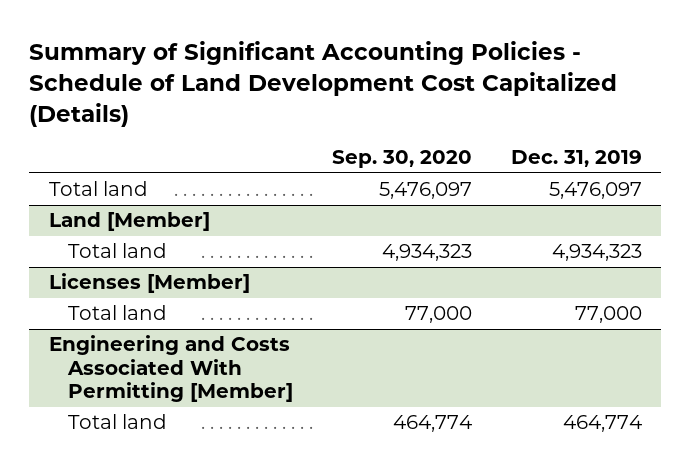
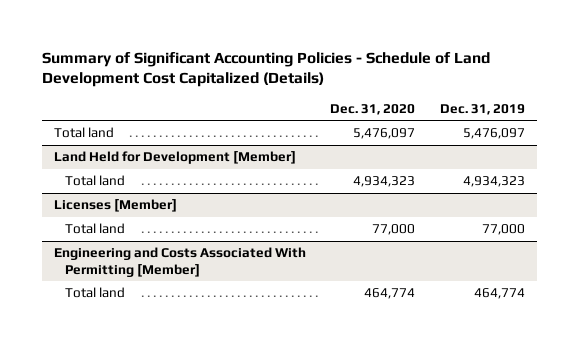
[332,150,473,169] Sep. 30, 2020 -> none
none -> [330,103,416,115] Dec. 31, 2020
[48,212,210,232] Land [Member] -> [54,151,297,165] Land Held for Development [Member]

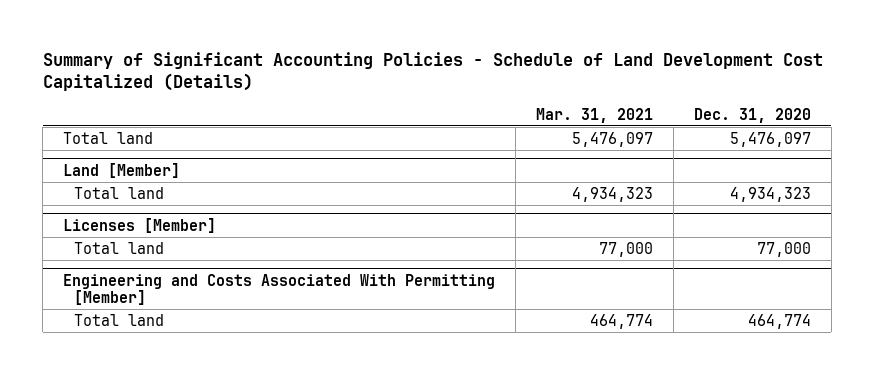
[439,103,525,115] Dec. 31, 2019 -> none
none -> [536,107,654,123] Mar. 31, 2021
[54,151,297,165] Land Held for Development [Member] -> [63,162,181,178] Land [Member]

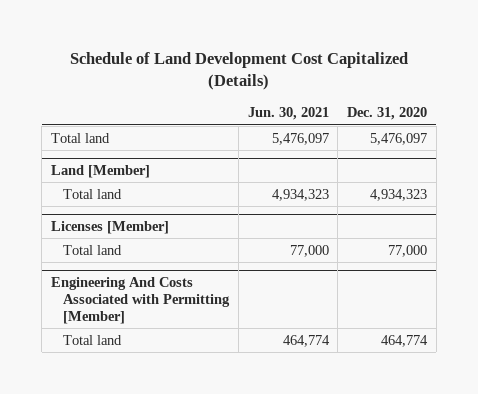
[42,51,823,92] Summary of Significant Accounting Policies - Schedule of Land Development Cost Capitalized (Details) -> [70,52,409,91] Schedule of Land Development Cost Capitalized (Details)
[536,107,654,123] Mar. 31, 2021 -> none
none -> [247,107,329,121] Jun. 30, 2021
[63,273,496,305] Engineering and Costs Associated With Permitting [Member] -> [51,277,231,325] Engineering And Costs Associated with Permitting [Member]

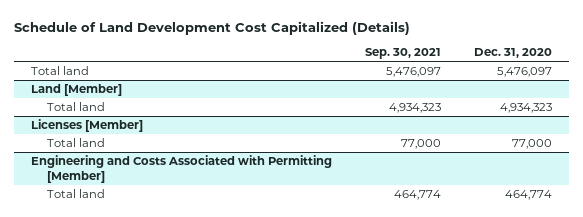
[247,107,329,121] Jun. 30, 2021 -> none
none -> [365,48,442,60] Sep. 30, 2021
[51,277,231,325] Engineering And Costs Associated with Permitting [Member] -> [30,155,332,183] Engineering and Costs Associated with Permitting [Member]

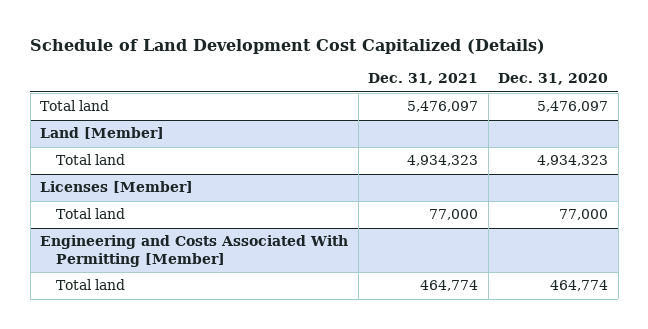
[365,48,442,60] Sep. 30, 2021 -> none
none -> [368,73,479,86] Dec. 31, 2021
[30,155,332,183] Engineering and Costs Associated with Permitting [Member] -> [40,235,349,267] Engineering and Costs Associated With Permitting [Member]

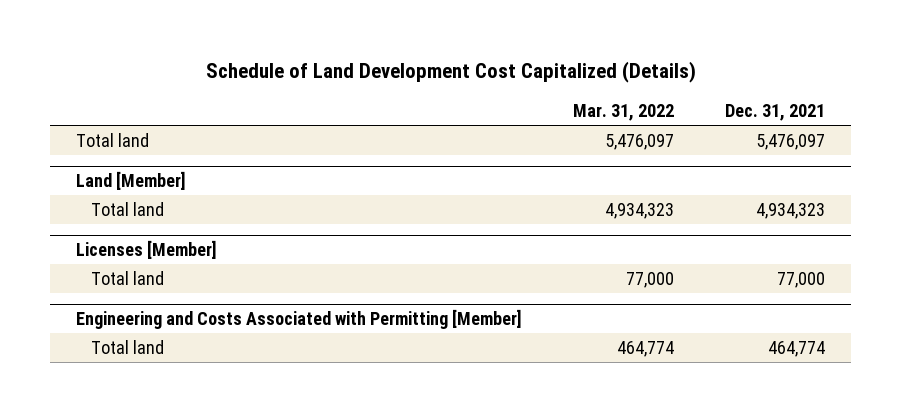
[498,73,609,86] Dec. 31, 2020 -> none
none -> [573,104,675,122] Mar. 31, 2022
[40,235,349,267] Engineering and Costs Associated With Permitting [Member] -> [75,309,522,330] Engineering and Costs Associated with Permitting [Member]

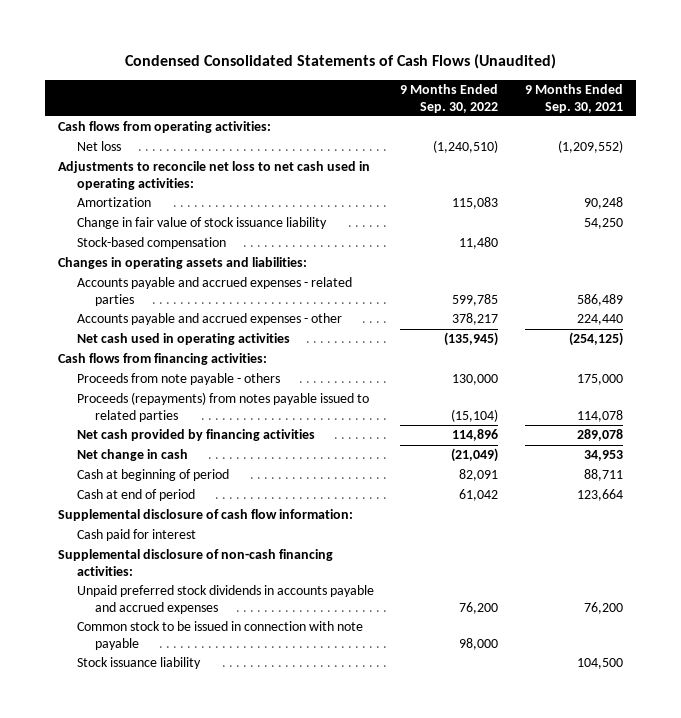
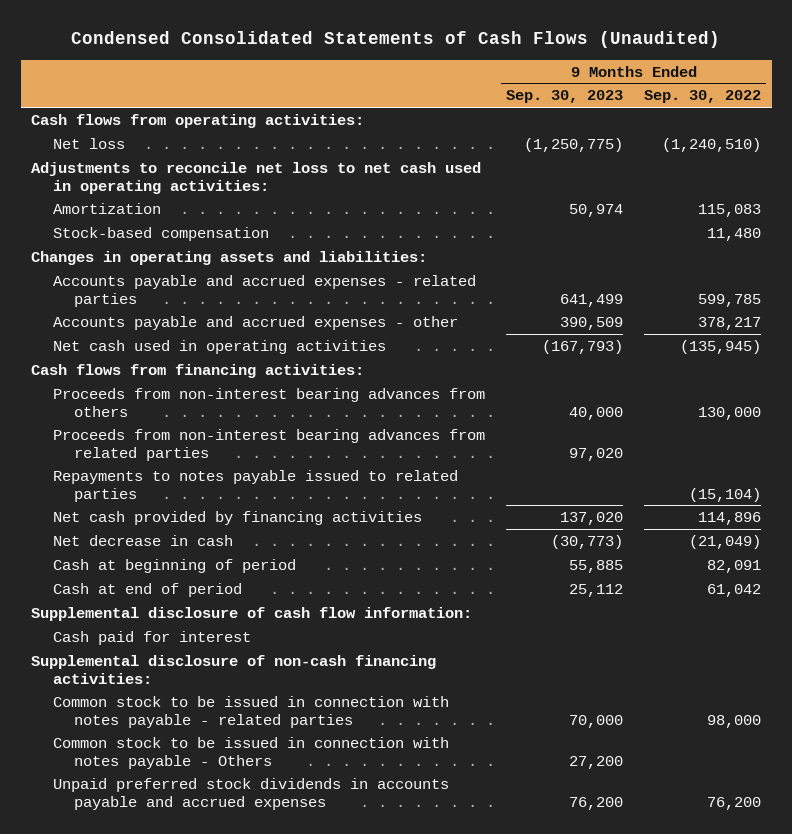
[525,84,624,113] 9 Months Ended Sep. 30, 2021 -> none
none -> [505,90,623,104] Sep. 30, 2023
[76,217,327,230] Change in fair value of stock issuance liability -> none
[76,373,280,386] Proceeds from note payable - others -> [52,387,485,417] Proceeds from non-interest bearing advances from others
none -> [52,428,485,461] Proceeds from non-interest bearing advances from related parties
[76,392,369,422] Proceeds (repayments) from notes payable issued to related parties -> [52,469,458,502] Repayments to notes payable issued to related parties
[76,449,188,462] Net change in cash -> [52,534,233,546] Net decrease in cash
none -> [52,695,449,728] Common stock to be issued in connection with notes payable - related parties
none -> [52,736,449,769] Common stock to be issued in connection with notes payable - Others
[76,621,363,650] Common stock to be issued in connection with note payable -> none
[76,657,201,670] Stock issuance liability -> none

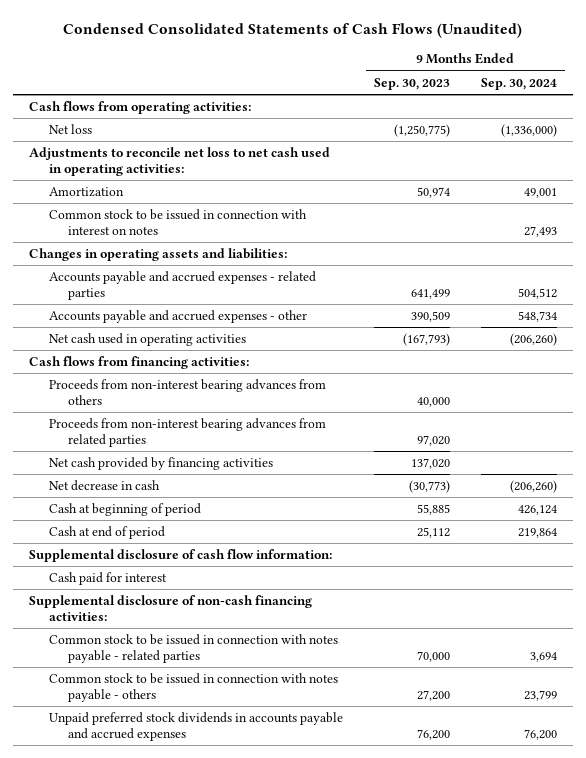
[644,90,762,104] Sep. 30, 2022 -> none
none -> [480,77,557,90] Sep. 30, 2024
[52,226,269,241] Stock-based compensation -> none
none -> [48,209,307,236] Common stock to be issued in connection with interest on notes
[52,469,458,502] Repayments to notes payable issued to related parties -> none
[52,736,449,769] Common stock to be issued in connection with notes payable - Others -> [48,673,338,703] Common stock to be issued in connection with notes payable - others

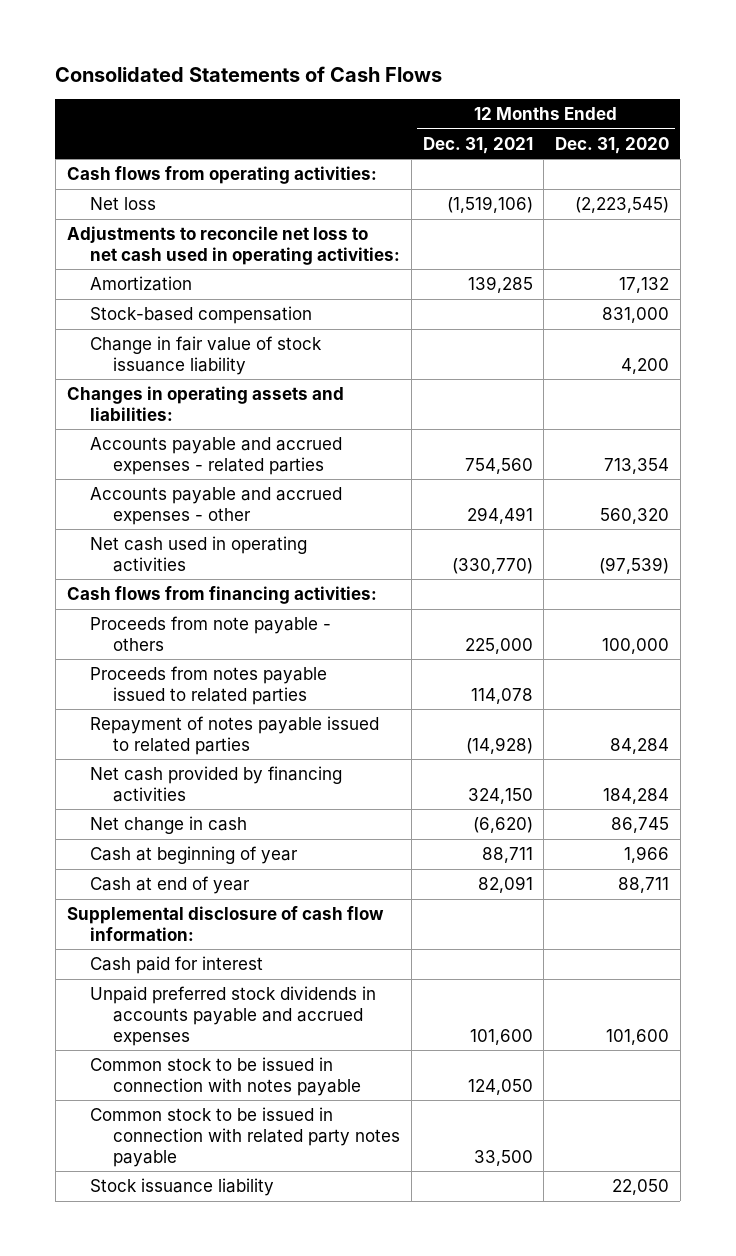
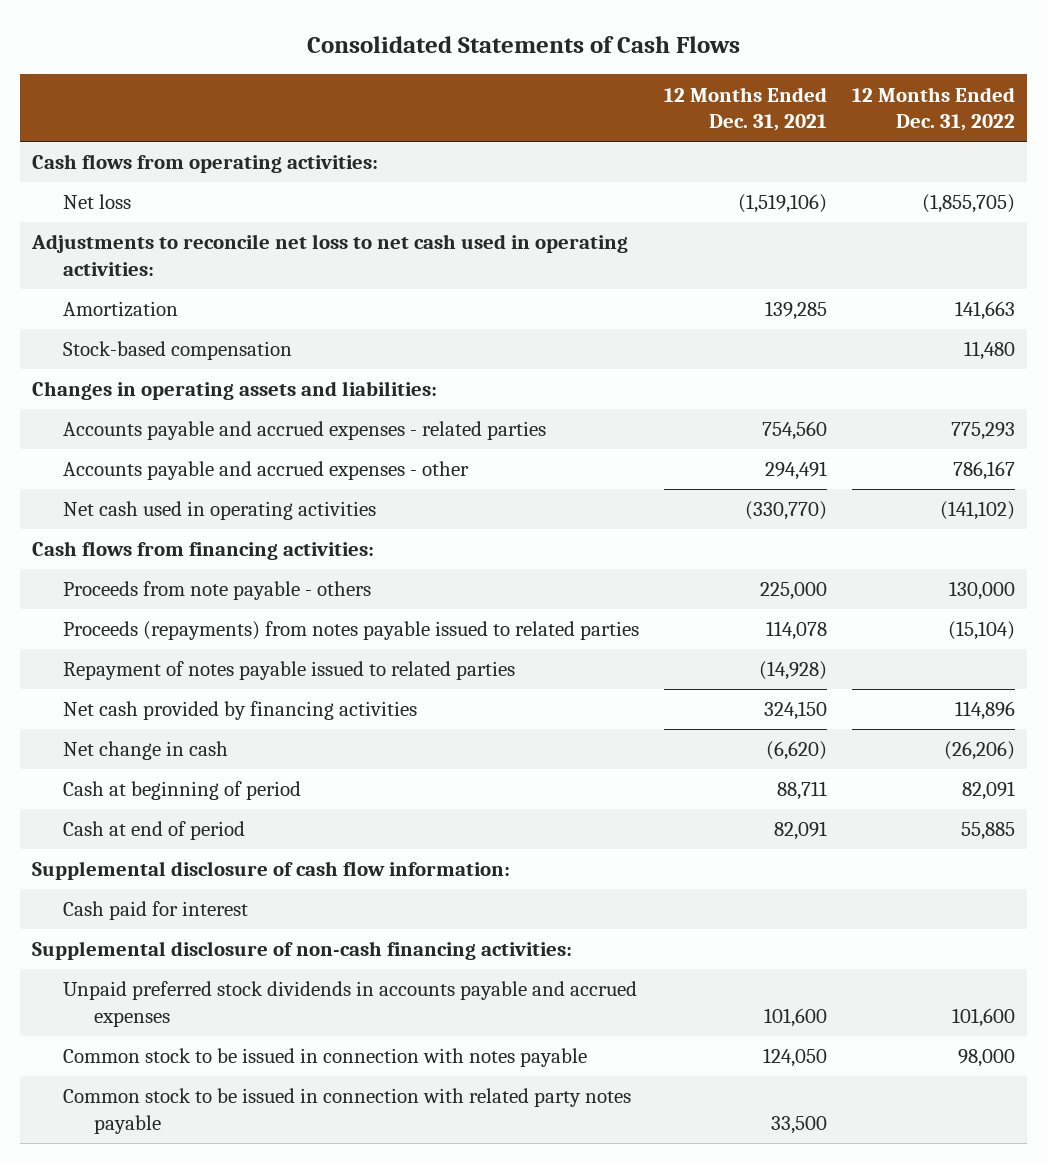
[555,136,670,154] Dec. 31, 2020 -> none
none -> [851,86,1015,132] 12 Months Ended Dec. 31, 2022
[89,336,322,375] Change in fair value of stock issuance liability -> none
[89,666,327,705] Proceeds from notes payable issued to related parties -> [63,621,640,641] Proceeds (repayments) from notes payable issued to related parties
[89,846,298,865] Cash at beginning of year -> [63,781,302,801] Cash at beginning of period
[89,876,250,895] Cash at end of year -> [63,821,246,841] Cash at end of period
none -> [32,941,573,961] Supplemental disclosure of non-cash financing activities:
[89,1178,274,1197] Stock issuance liability -> none

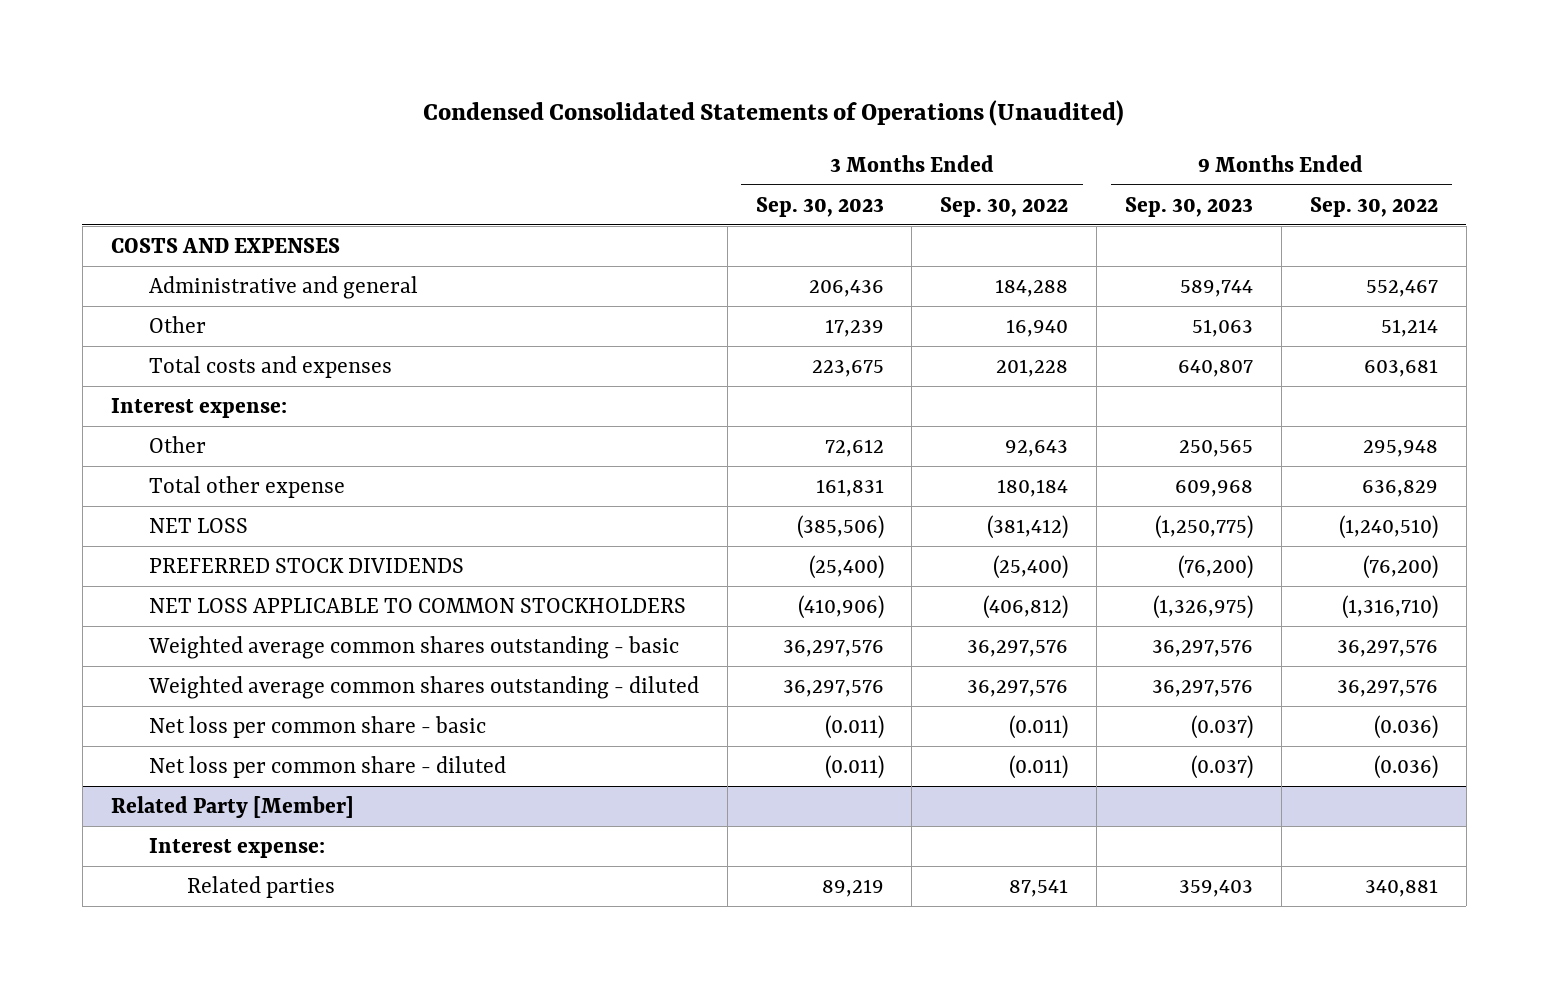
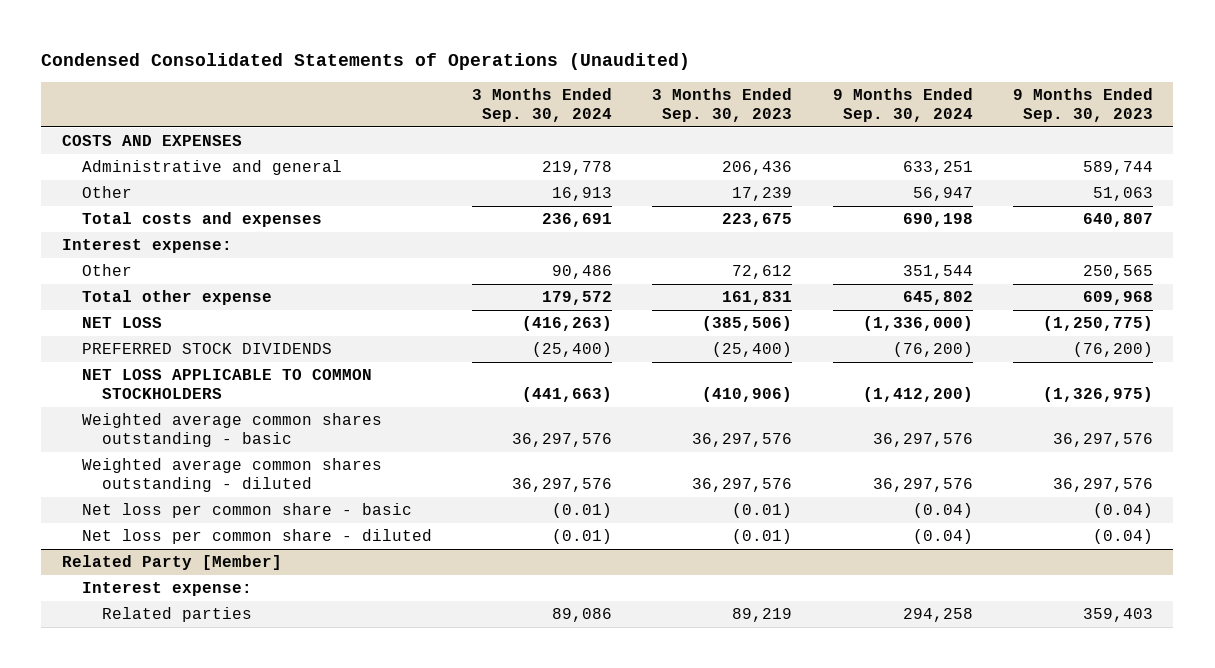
[940,196,1069,217] Sep. 30, 2022 -> none
[1309,196,1438,217] Sep. 30, 2022 -> none
none -> [472,87,613,123] 3 Months Ended Sep. 30, 2024
none -> [832,87,973,123] 9 Months Ended Sep. 30, 2024
[824,715,884,740] (0.011) -> [732,502,793,518] (0.01)
[1191,715,1254,740] (0.037) -> [1093,502,1154,518] (0.04)
[824,755,884,780] (0.011) -> [732,528,793,544] (0.01)
[1191,755,1254,780] (0.037) -> [1093,528,1154,544] (0.04)

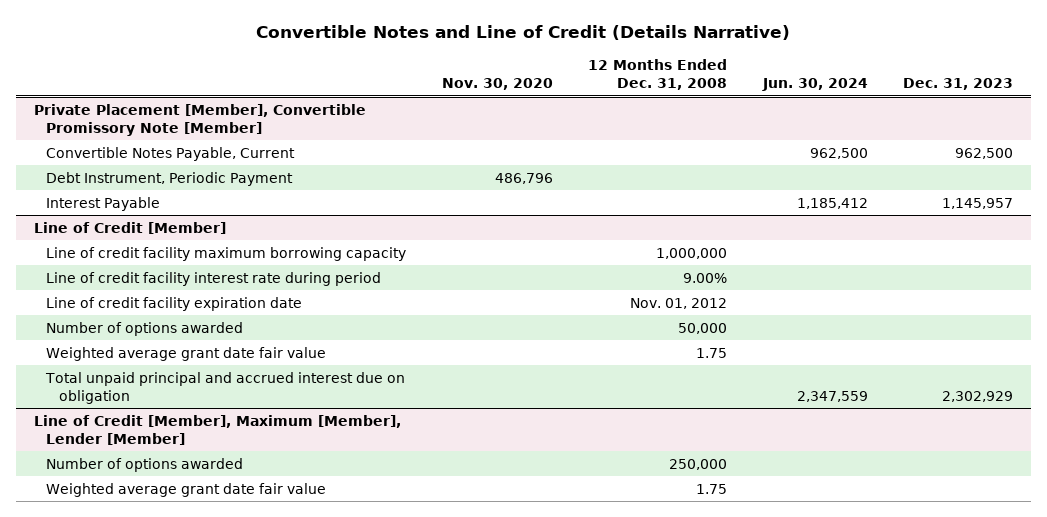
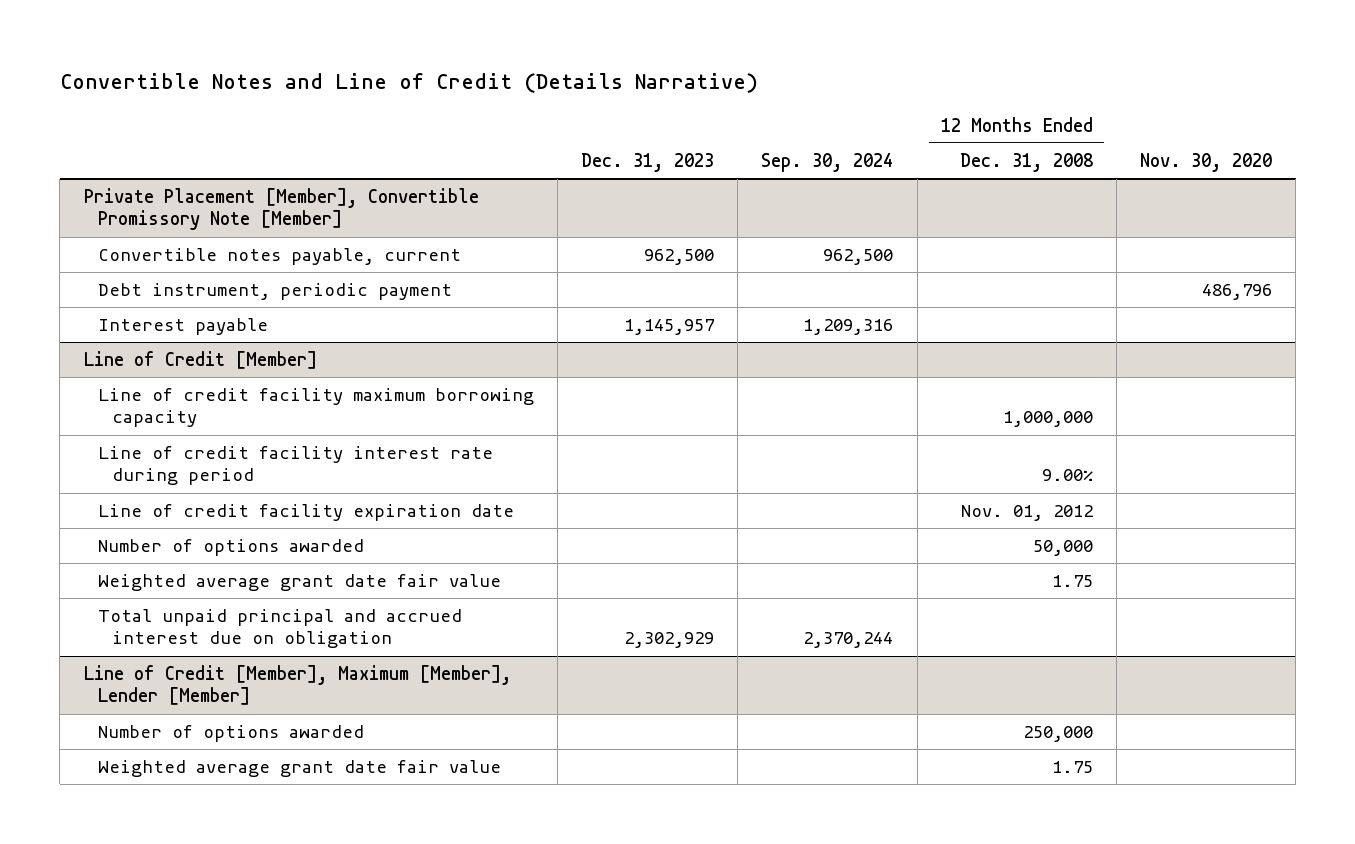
[761,77,868,91] Jun. 30, 2024 -> none
none -> [761,153,894,173] Sep. 30, 2024
[46,146,296,161] Convertible Notes Payable, Current -> [97,248,461,266] Convertible notes payable, current
[46,171,294,186] Debt Instrument, Periodic Payment -> [97,283,452,301] Debt instrument, periodic payment
[46,196,161,211] Interest Payable -> [97,318,268,336] Interest payable

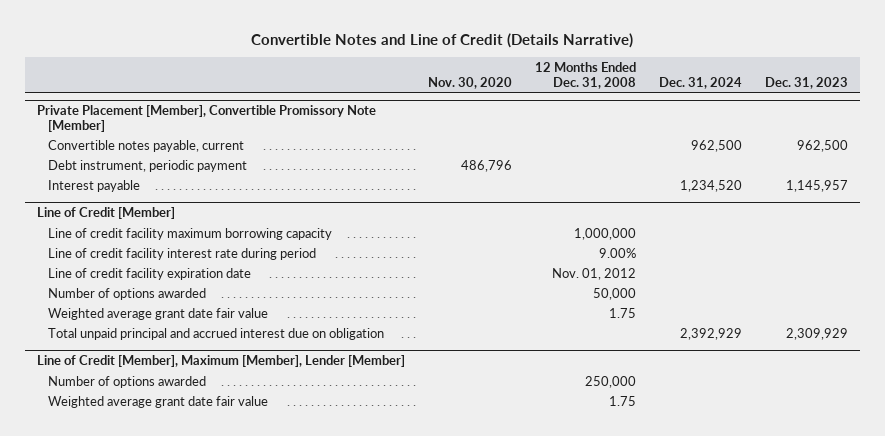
[761,153,894,173] Sep. 30, 2024 -> none
none -> [659,76,743,89] Dec. 31, 2024
[624,632,715,649] 2,302,929 -> [786,327,849,340] 2,309,929

